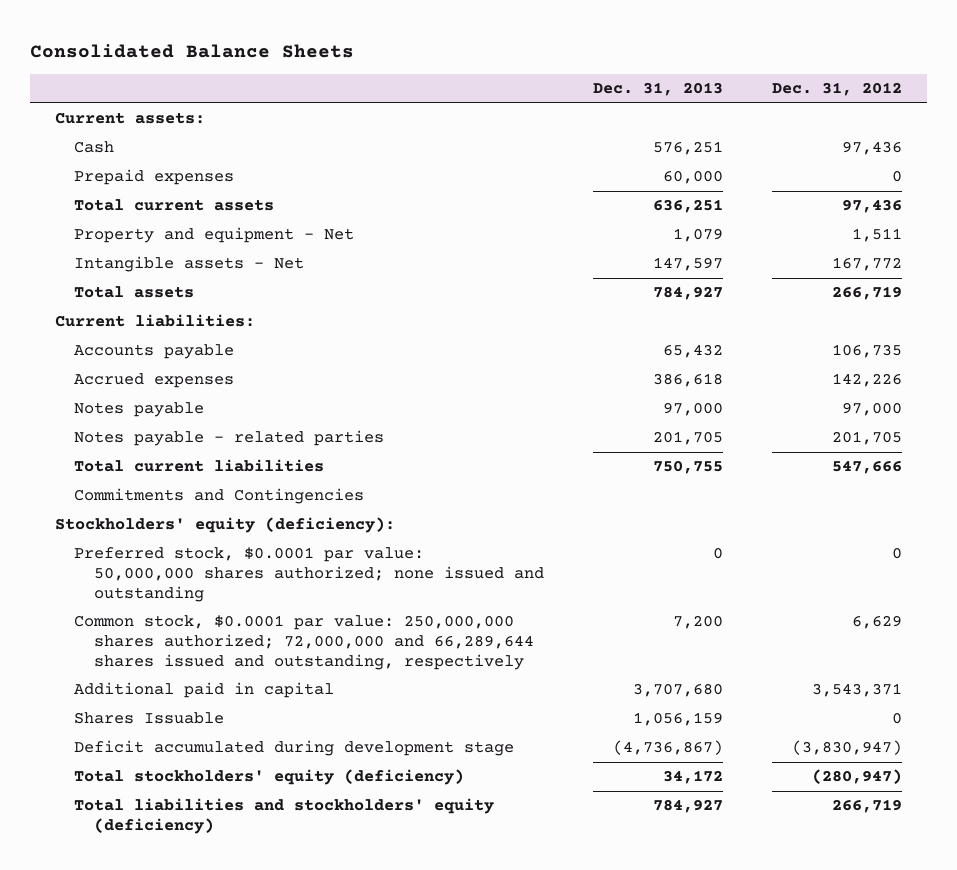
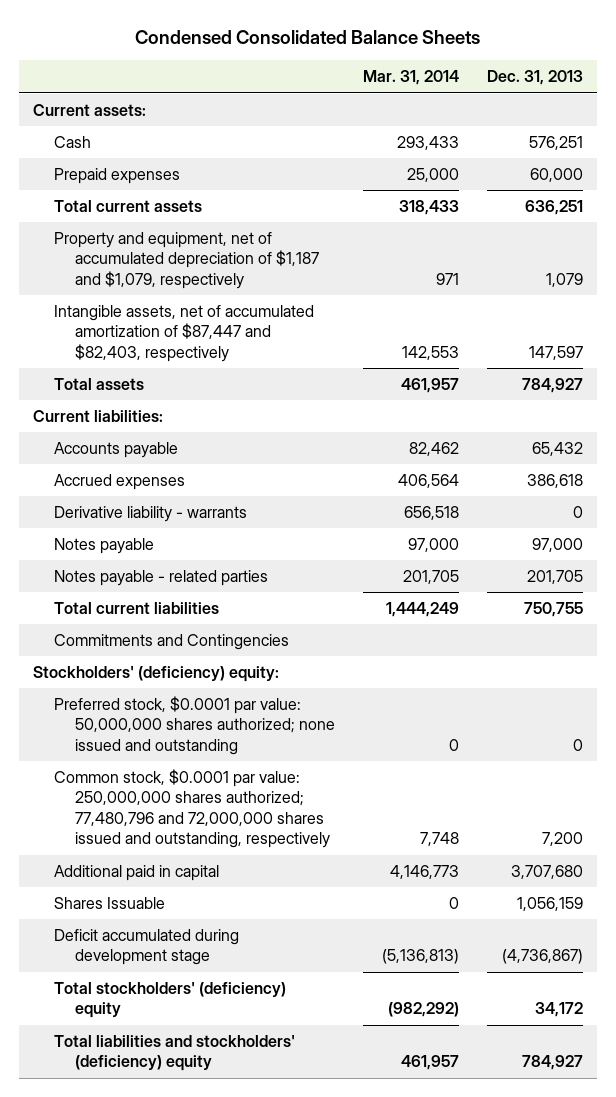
[30,43,355,58] Consolidated Balance Sheets -> [134,30,480,45] Condensed Consolidated Balance Sheets
[771,81,902,96] Dec. 31, 2012 -> none
none -> [362,70,459,86] Mar. 31, 2014
[74,227,355,244] Property and equipment - Net -> [53,232,320,289] Property and equipment, net of accumulated depreciation of $1,187 and $1,079, respectively
[74,256,305,273] Intangible assets - Net -> [53,305,314,362] Intangible assets, net of accumulated amortization of $87,447 and $82,403, respectively
none -> [53,506,247,523] Derivative liability - warrants
[55,517,396,534] Stockholders' equity (deficiency): -> [32,666,279,683] Stockholders' (deficiency) equity:
[74,615,534,670] Common stock, $0.0001 par value: 250,000,000 shares authorized; 72,000,000 and 66,289,644 shares issued and outstanding, respectively -> [53,769,331,849] Common stock, $0.0001 par value: 250,000,000 shares authorized; 77,480,796 and 72,000,000 shares issued and outstanding, respectively
[74,769,465,786] Total stockholders' equity (deficiency) -> [53,982,286,1019] Total stockholders' (deficiency) equity
[74,798,495,835] Total liabilities and stockholders' equity (deficiency) -> [53,1035,295,1072] Total liabilities and stockholders' (deficiency) equity

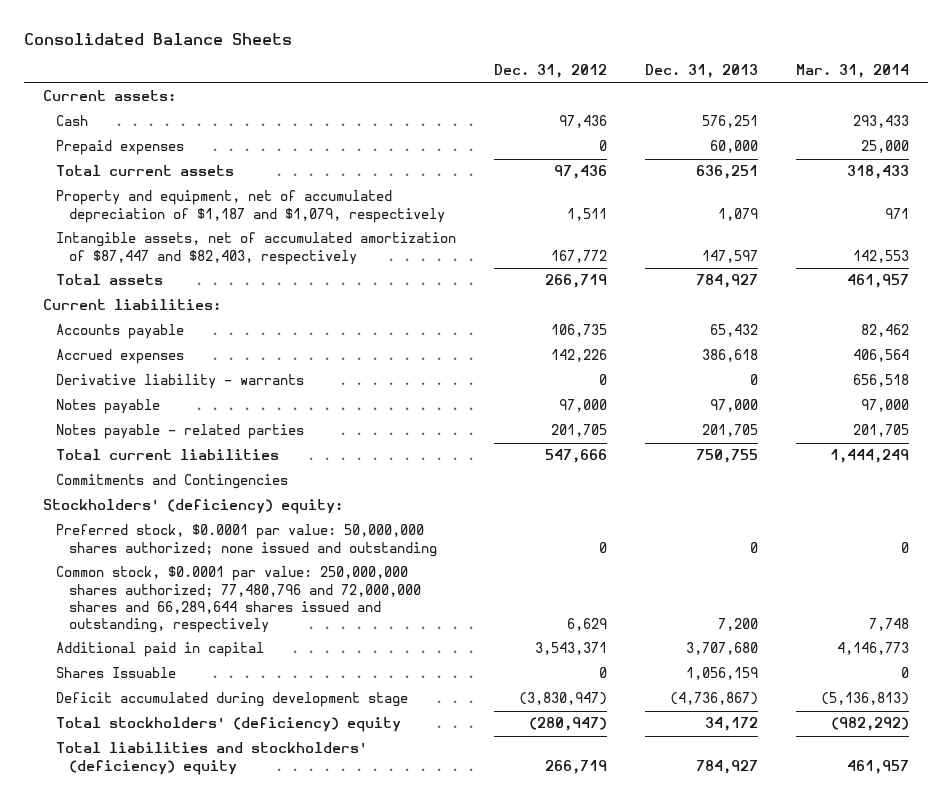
[134,30,480,45] Condensed Consolidated Balance Sheets -> [24,32,293,45] Consolidated Balance Sheets
none -> [494,64,608,79] Dec. 31, 2012
[53,769,331,849] Common stock, $0.0001 par value: 250,000,000 shares authorized; 77,480,796 and 72,000,000 shares issued and outstanding, respectively -> [56,566,422,633] Common stock, $0.0001 par value: 250,000,000 shares authorized; 77,480,796 and 72,000,000 shares and 66,289,644 shares issued and outstanding, respectively

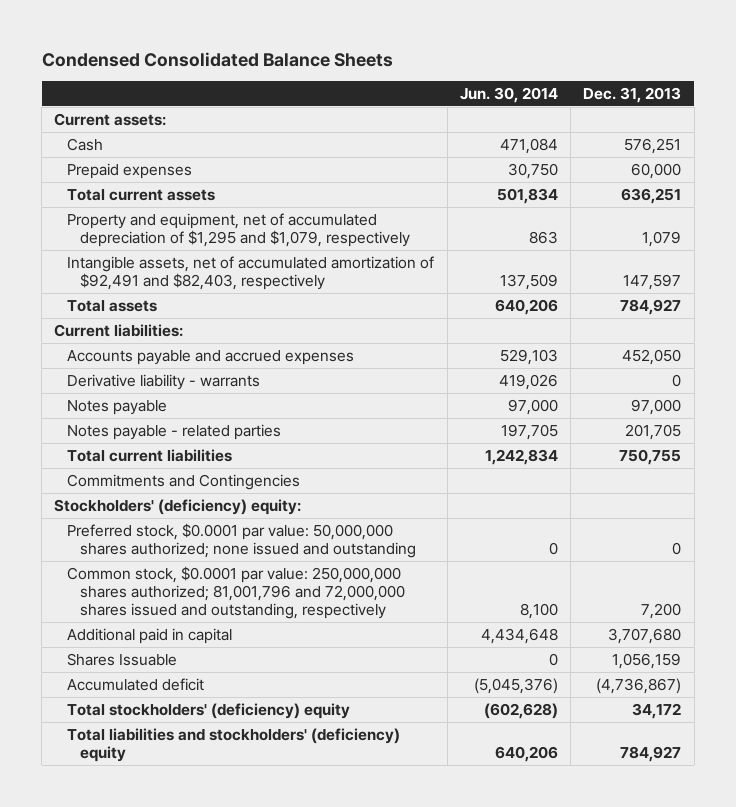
[24,32,293,45] Consolidated Balance Sheets -> [41,51,393,67] Condensed Consolidated Balance Sheets
[494,64,608,79] Dec. 31, 2012 -> none
[796,64,910,79] Mar. 31, 2014 -> none
none -> [459,86,558,103] Jun. 30, 2014
[56,190,446,223] Property and equipment, net of accumulated depreciation of $1,187 and $1,079, respectively -> [67,212,411,247] Property and equipment, net of accumulated depreciation of $1,295 and $1,079, respectively
[56,232,457,265] Intangible assets, net of accumulated amortization of $87,447 and $82,403, respectively -> [67,255,435,290] Intangible assets, net of accumulated amortization of $92,491 and $82,403, respectively
[56,324,185,340] Accounts payable -> none
[56,349,185,365] Accrued expenses -> none
none -> [67,349,355,365] Accounts payable and accrued expenses
[56,566,422,633] Common stock, $0.0001 par value: 250,000,000 shares authorized; 77,480,796 and 72,000,000 shares and 66,289,644 shares issued and outstanding, respectively -> [67,565,406,619] Common stock, $0.0001 par value: 250,000,000 shares authorized; 81,001,796 and 72,000,000 shares issued and outstanding, respectively
[56,692,409,708] Deficit accumulated during development stage -> [67,677,205,691] Accumulated deficit

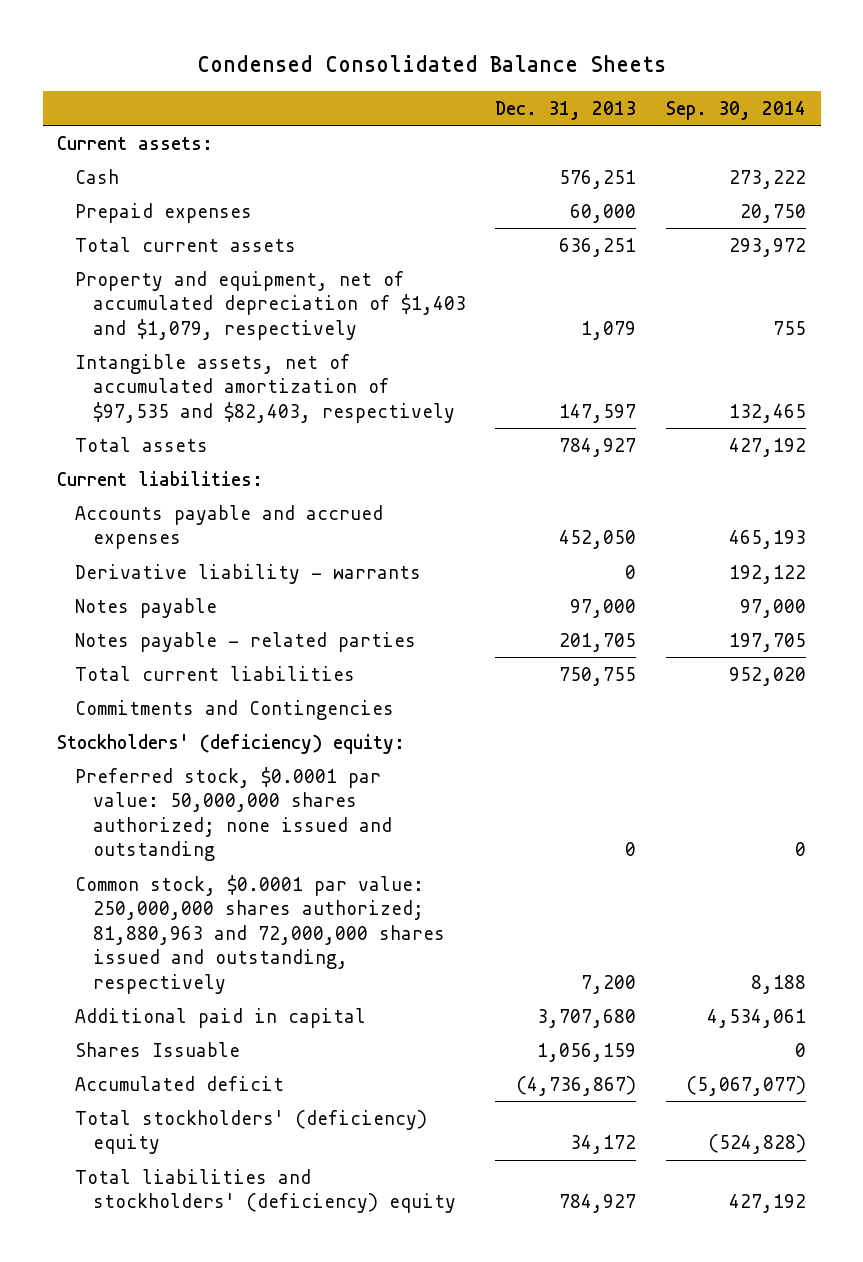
[459,86,558,103] Jun. 30, 2014 -> none
none -> [665,100,806,120] Sep. 30, 2014
[67,212,411,247] Property and equipment, net of accumulated depreciation of $1,295 and $1,079, respectively -> [75,270,466,340] Property and equipment, net of accumulated depreciation of $1,403 and $1,079, respectively
[67,255,435,290] Intangible assets, net of accumulated amortization of $92,491 and $82,403, respectively -> [75,353,455,423] Intangible assets, net of accumulated amortization of $97,535 and $82,403, respectively
[67,565,406,619] Common stock, $0.0001 par value: 250,000,000 shares authorized; 81,001,796 and 72,000,000 shares issued and outstanding, respectively -> [75,874,445,994] Common stock, $0.0001 par value: 250,000,000 shares authorized; 81,880,963 and 72,000,000 shares issued and outstanding, respectively

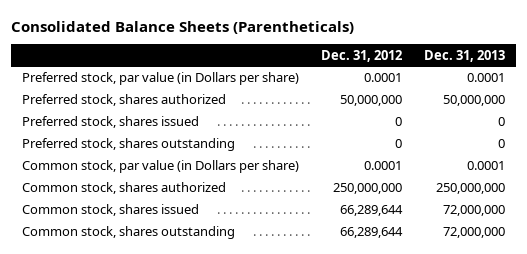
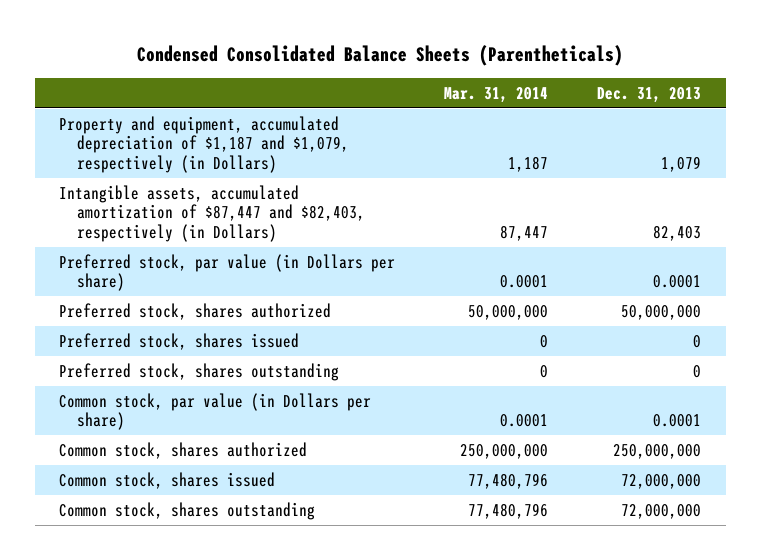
[11,20,355,34] Consolidated Balance Sheets (Parentheticals) -> [137,44,624,66] Condensed Consolidated Balance Sheets (Parentheticals)
[321,49,403,62] Dec. 31, 2012 -> none
none -> [444,86,549,103] Mar. 31, 2014
none -> [59,115,350,173] Property and equipment, accumulated depreciation of $1,187 and $1,079, respectively (in Dollars)
none -> [59,184,366,242] Intangible assets, accumulated amortization of $87,447 and $82,403, respectively (in Dollars)

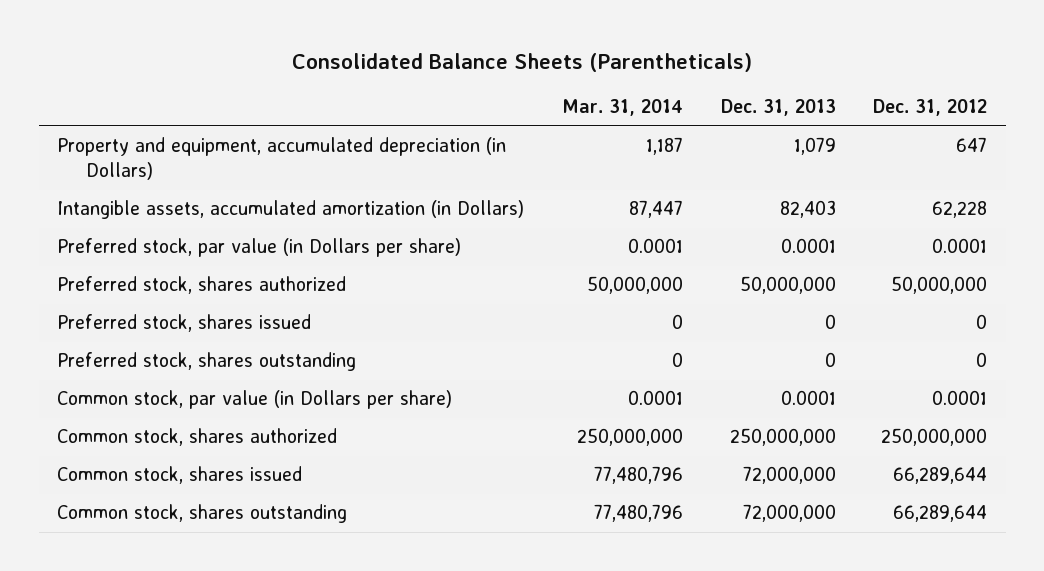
[137,44,624,66] Condensed Consolidated Balance Sheets (Parentheticals) -> [292,52,753,72] Consolidated Balance Sheets (Parentheticals)
none -> [873,99,988,117] Dec. 31, 2012
[59,115,350,173] Property and equipment, accumulated depreciation of $1,187 and $1,079, respectively (in Dollars) -> [57,137,507,181] Property and equipment, accumulated depreciation (in Dollars)
[59,184,366,242] Intangible assets, accumulated amortization of $87,447 and $82,403, respectively (in Dollars) -> [57,200,525,220] Intangible assets, accumulated amortization (in Dollars)

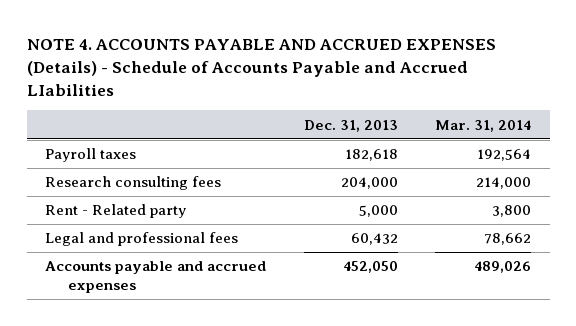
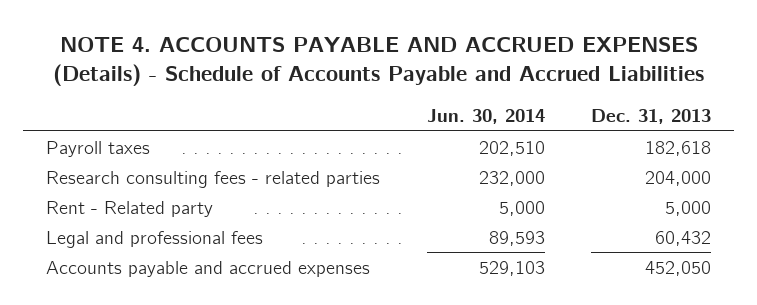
[26,38,496,96] NOTE 4. ACCOUNTS PAYABLE AND ACCRUED EXPENSES (Details) - Schedule of Accounts Payable and Accrued LIabilities -> [52,37,704,87] NOTE 4. ACCOUNTS PAYABLE AND ACCRUED EXPENSES (Details) - Schedule of Accounts Payable and Accrued Liabilities
[435,119,532,132] Mar. 31, 2014 -> none
none -> [426,108,545,124] Jun. 30, 2014
[45,176,222,191] Research consulting fees -> [46,170,381,188] Research consulting fees - related parties

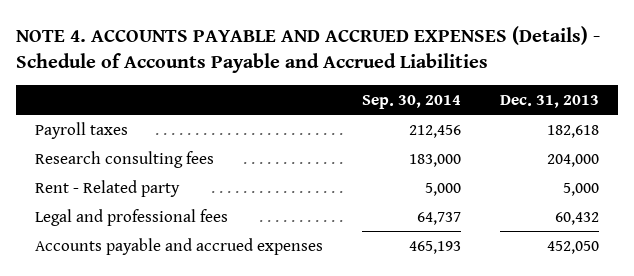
[426,108,545,124] Jun. 30, 2014 -> none
none -> [361,95,461,110] Sep. 30, 2014
[46,170,381,188] Research consulting fees - related parties -> [35,150,215,168] Research consulting fees

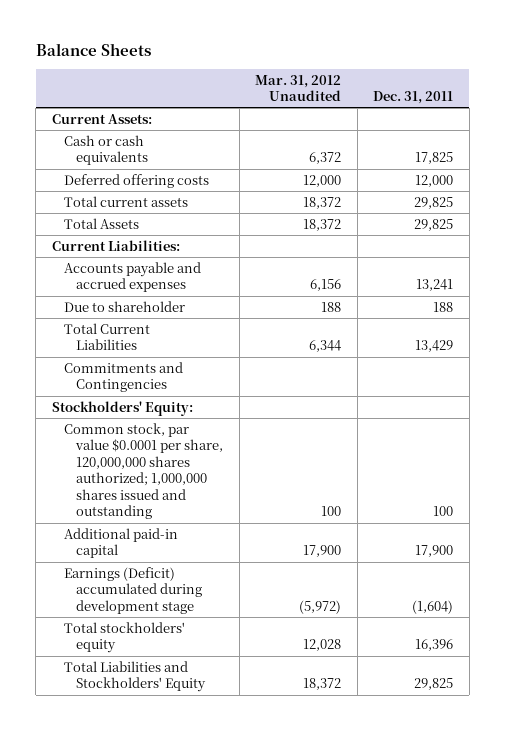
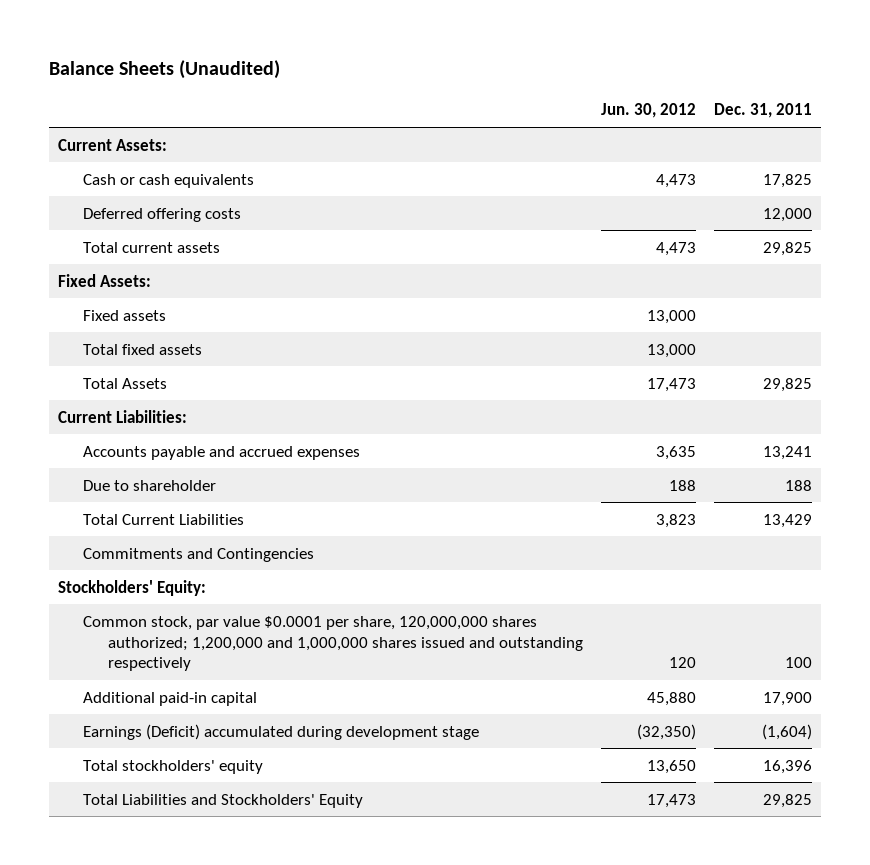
[35,42,151,56] Balance Sheets -> [48,60,280,80] Balance Sheets (Unaudited)
[255,74,342,102] Mar. 31, 2012 Unaudited -> none
none -> [600,103,696,119] Jun. 30, 2012
none -> [57,273,151,287] Fixed Assets:
none -> [82,309,166,321] Fixed assets
none -> [82,343,202,355] Total fixed assets
[63,422,224,520] Common stock, par value $0.0001 per share, 120,000,000 shares authorized; 1,000,000 shares issued and outstanding -> [82,615,583,672] Common stock, par value $0.0001 per share, 120,000,000 shares authorized; 1,200,000 and 1,000,000 shares issued and outstanding respectively

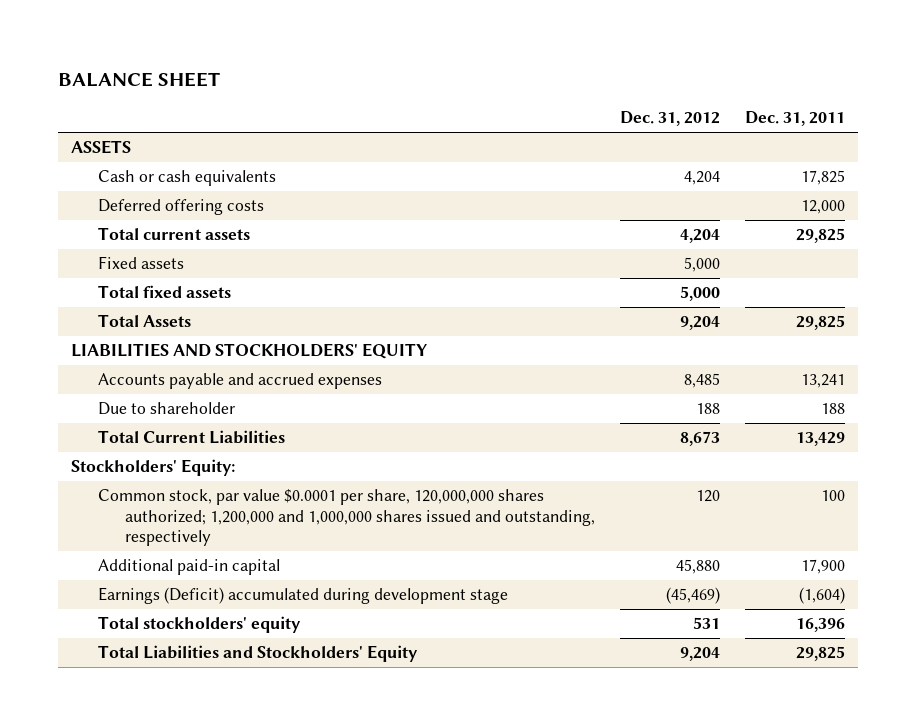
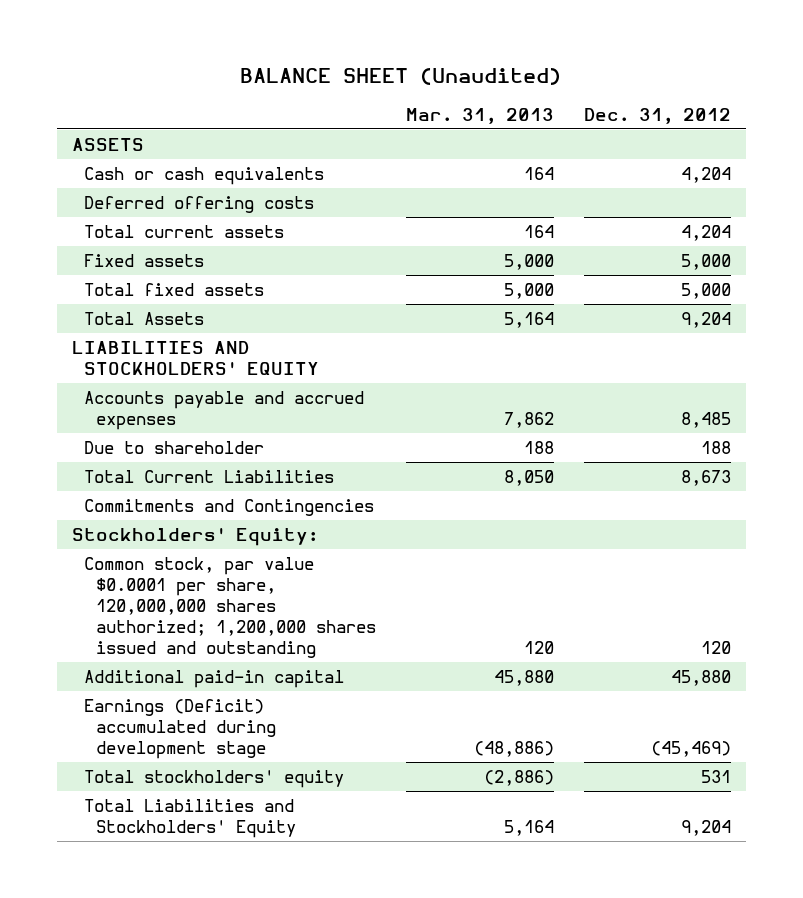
[58,71,221,87] BALANCE SHEET -> [240,68,562,86] BALANCE SHEET (Unaudited)
[745,111,846,127] Dec. 31, 2011 -> none
none -> [405,107,554,124] Mar. 31, 2013
none -> [83,498,374,516] Commitments and Contingencies
[97,489,596,547] Common stock, par value $0.0001 per share, 120,000,000 shares authorized; 1,200,000 and 1,000,000 shares issued and outstanding, respectively -> [83,556,376,658] Common stock, par value $0.0001 per share, 120,000,000 shares authorized; 1,200,000 shares issued and outstanding

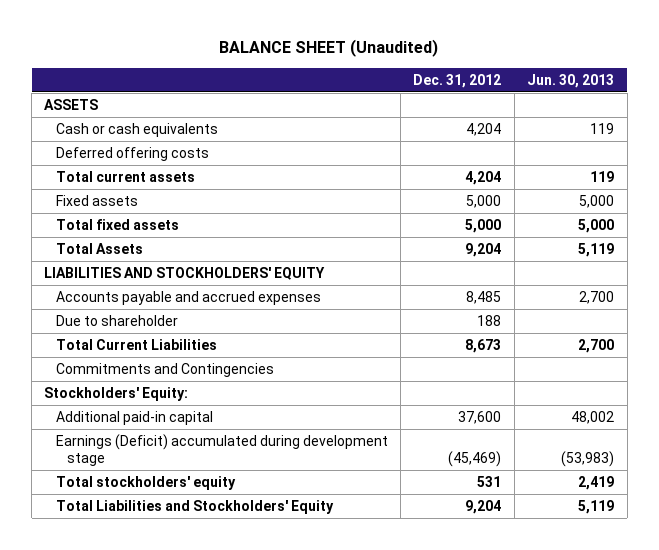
[405,107,554,124] Mar. 31, 2013 -> none
none -> [527,73,615,88] Jun. 30, 2013
[83,556,376,658] Common stock, par value $0.0001 per share, 120,000,000 shares authorized; 1,200,000 shares issued and outstanding -> none
[670,669,731,686] 45,880 -> [458,411,502,425] 37,600

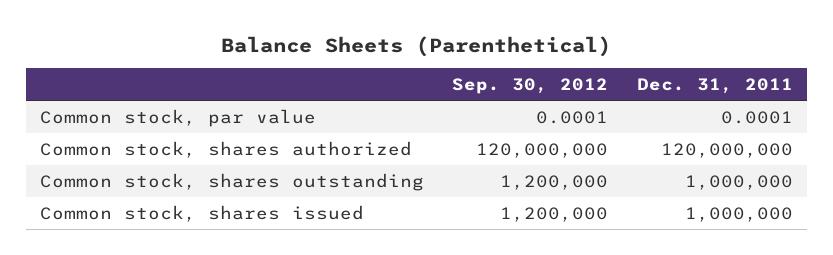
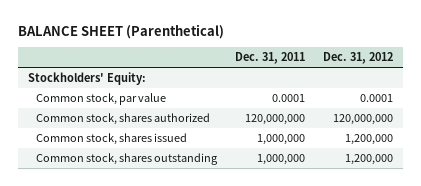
[221,35,612,57] Balance Sheets (Parenthetical) -> [18,23,225,39] BALANCE SHEET (Parenthetical)
[452,77,609,94] Sep. 30, 2012 -> none
none -> [323,52,394,65] Dec. 31, 2012
none -> [27,72,146,86] Stockholders' Equity:
[40,172,425,191] Common stock, shares outstanding -> [35,153,218,166] Common stock, shares outstanding

